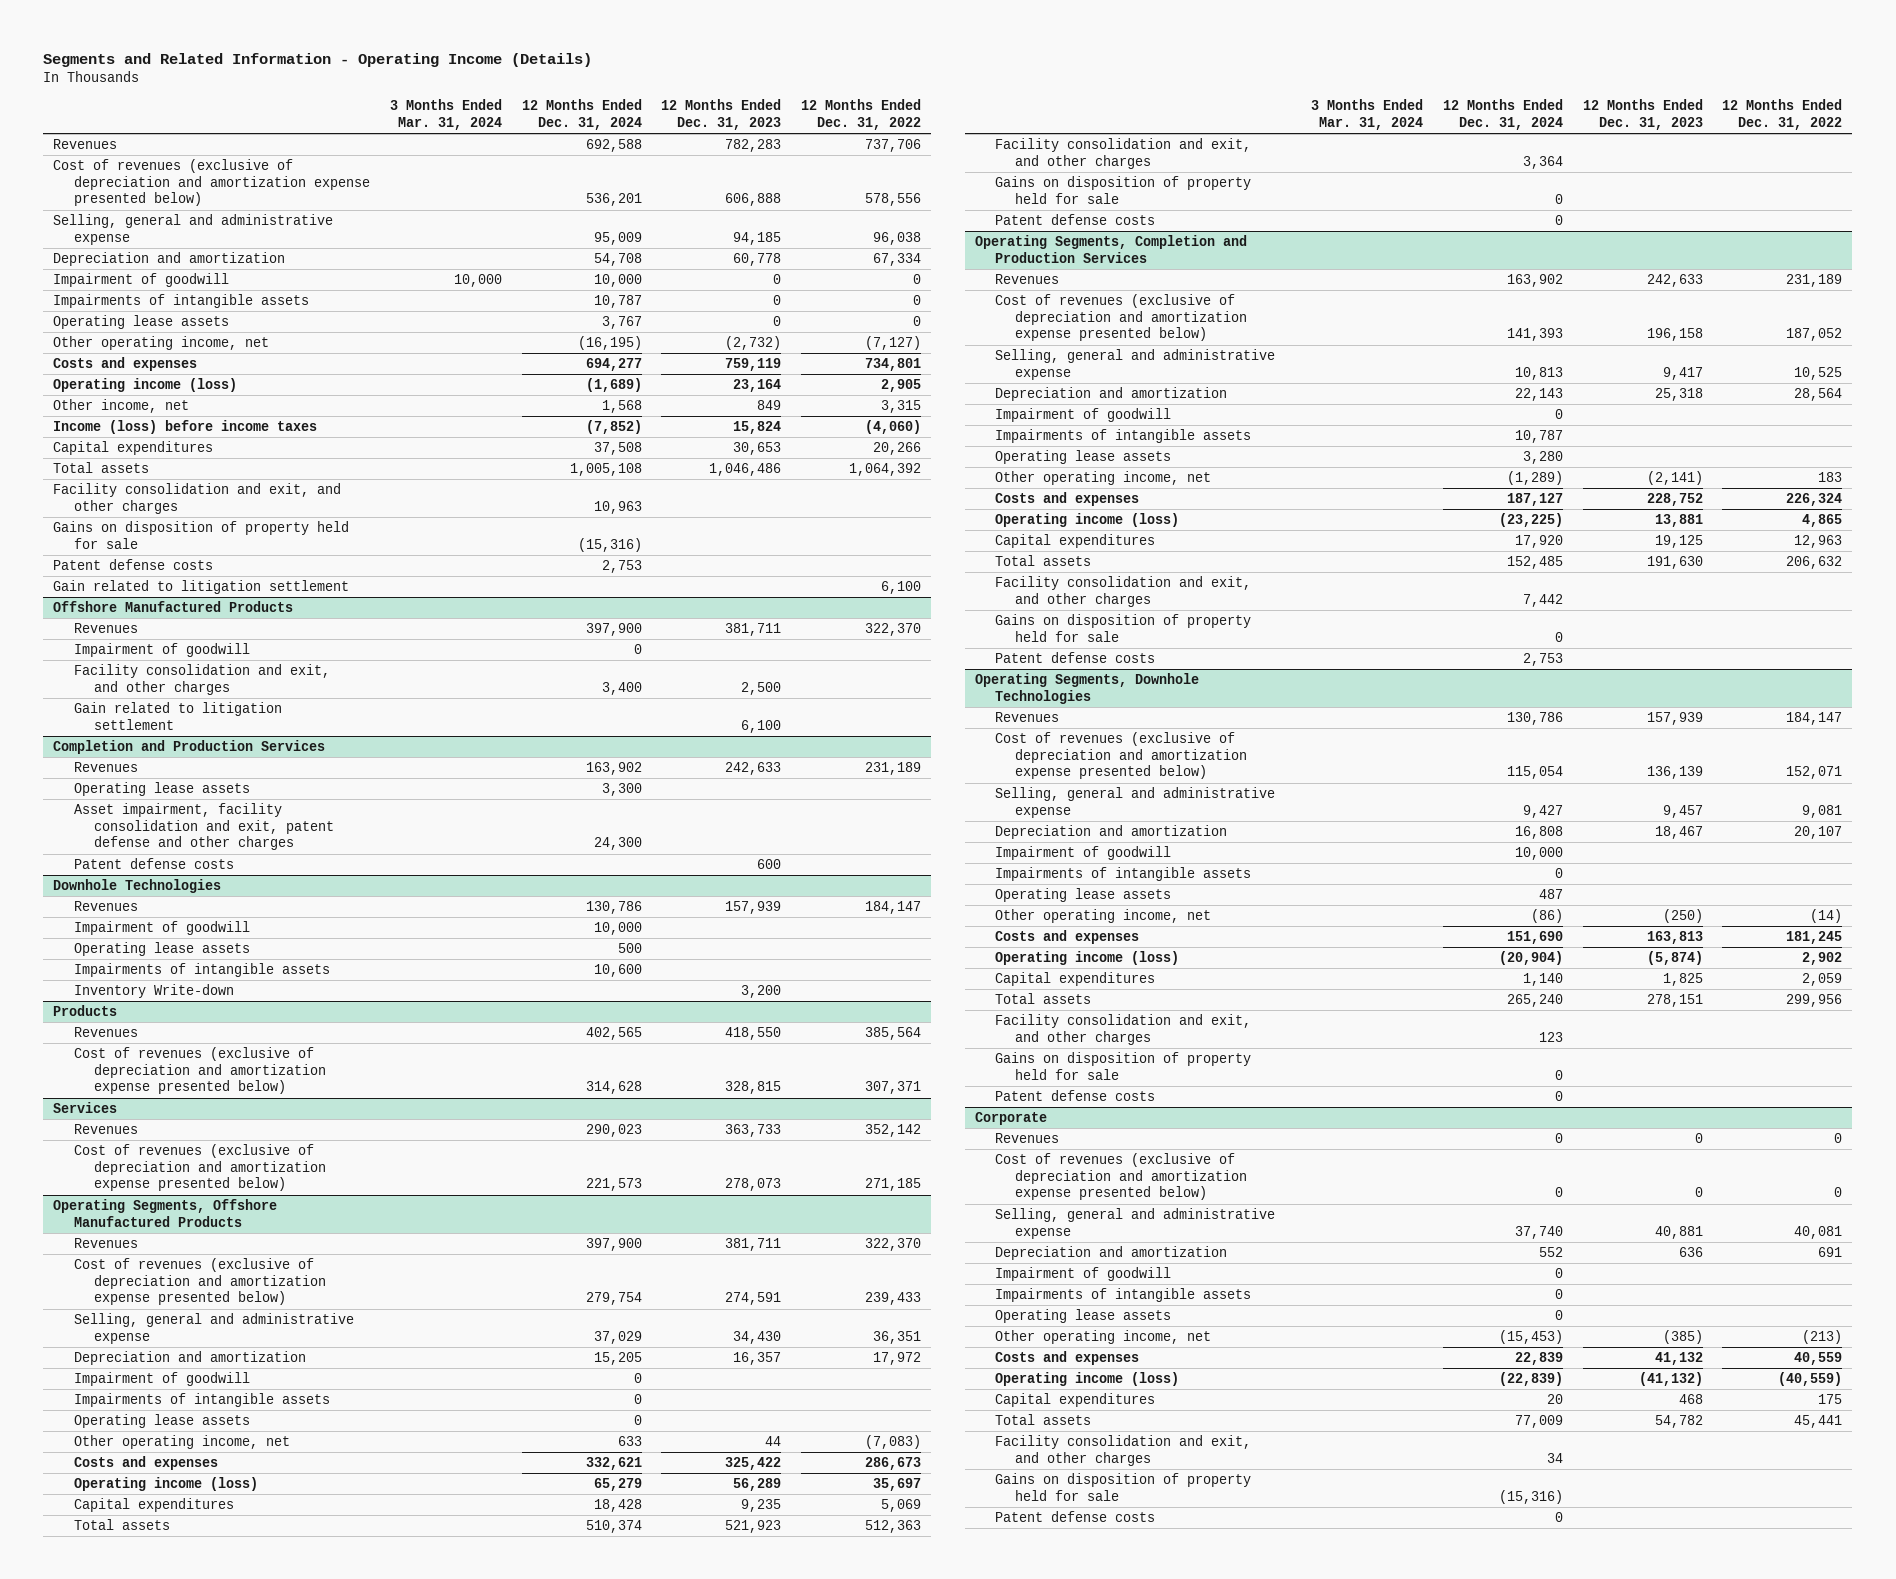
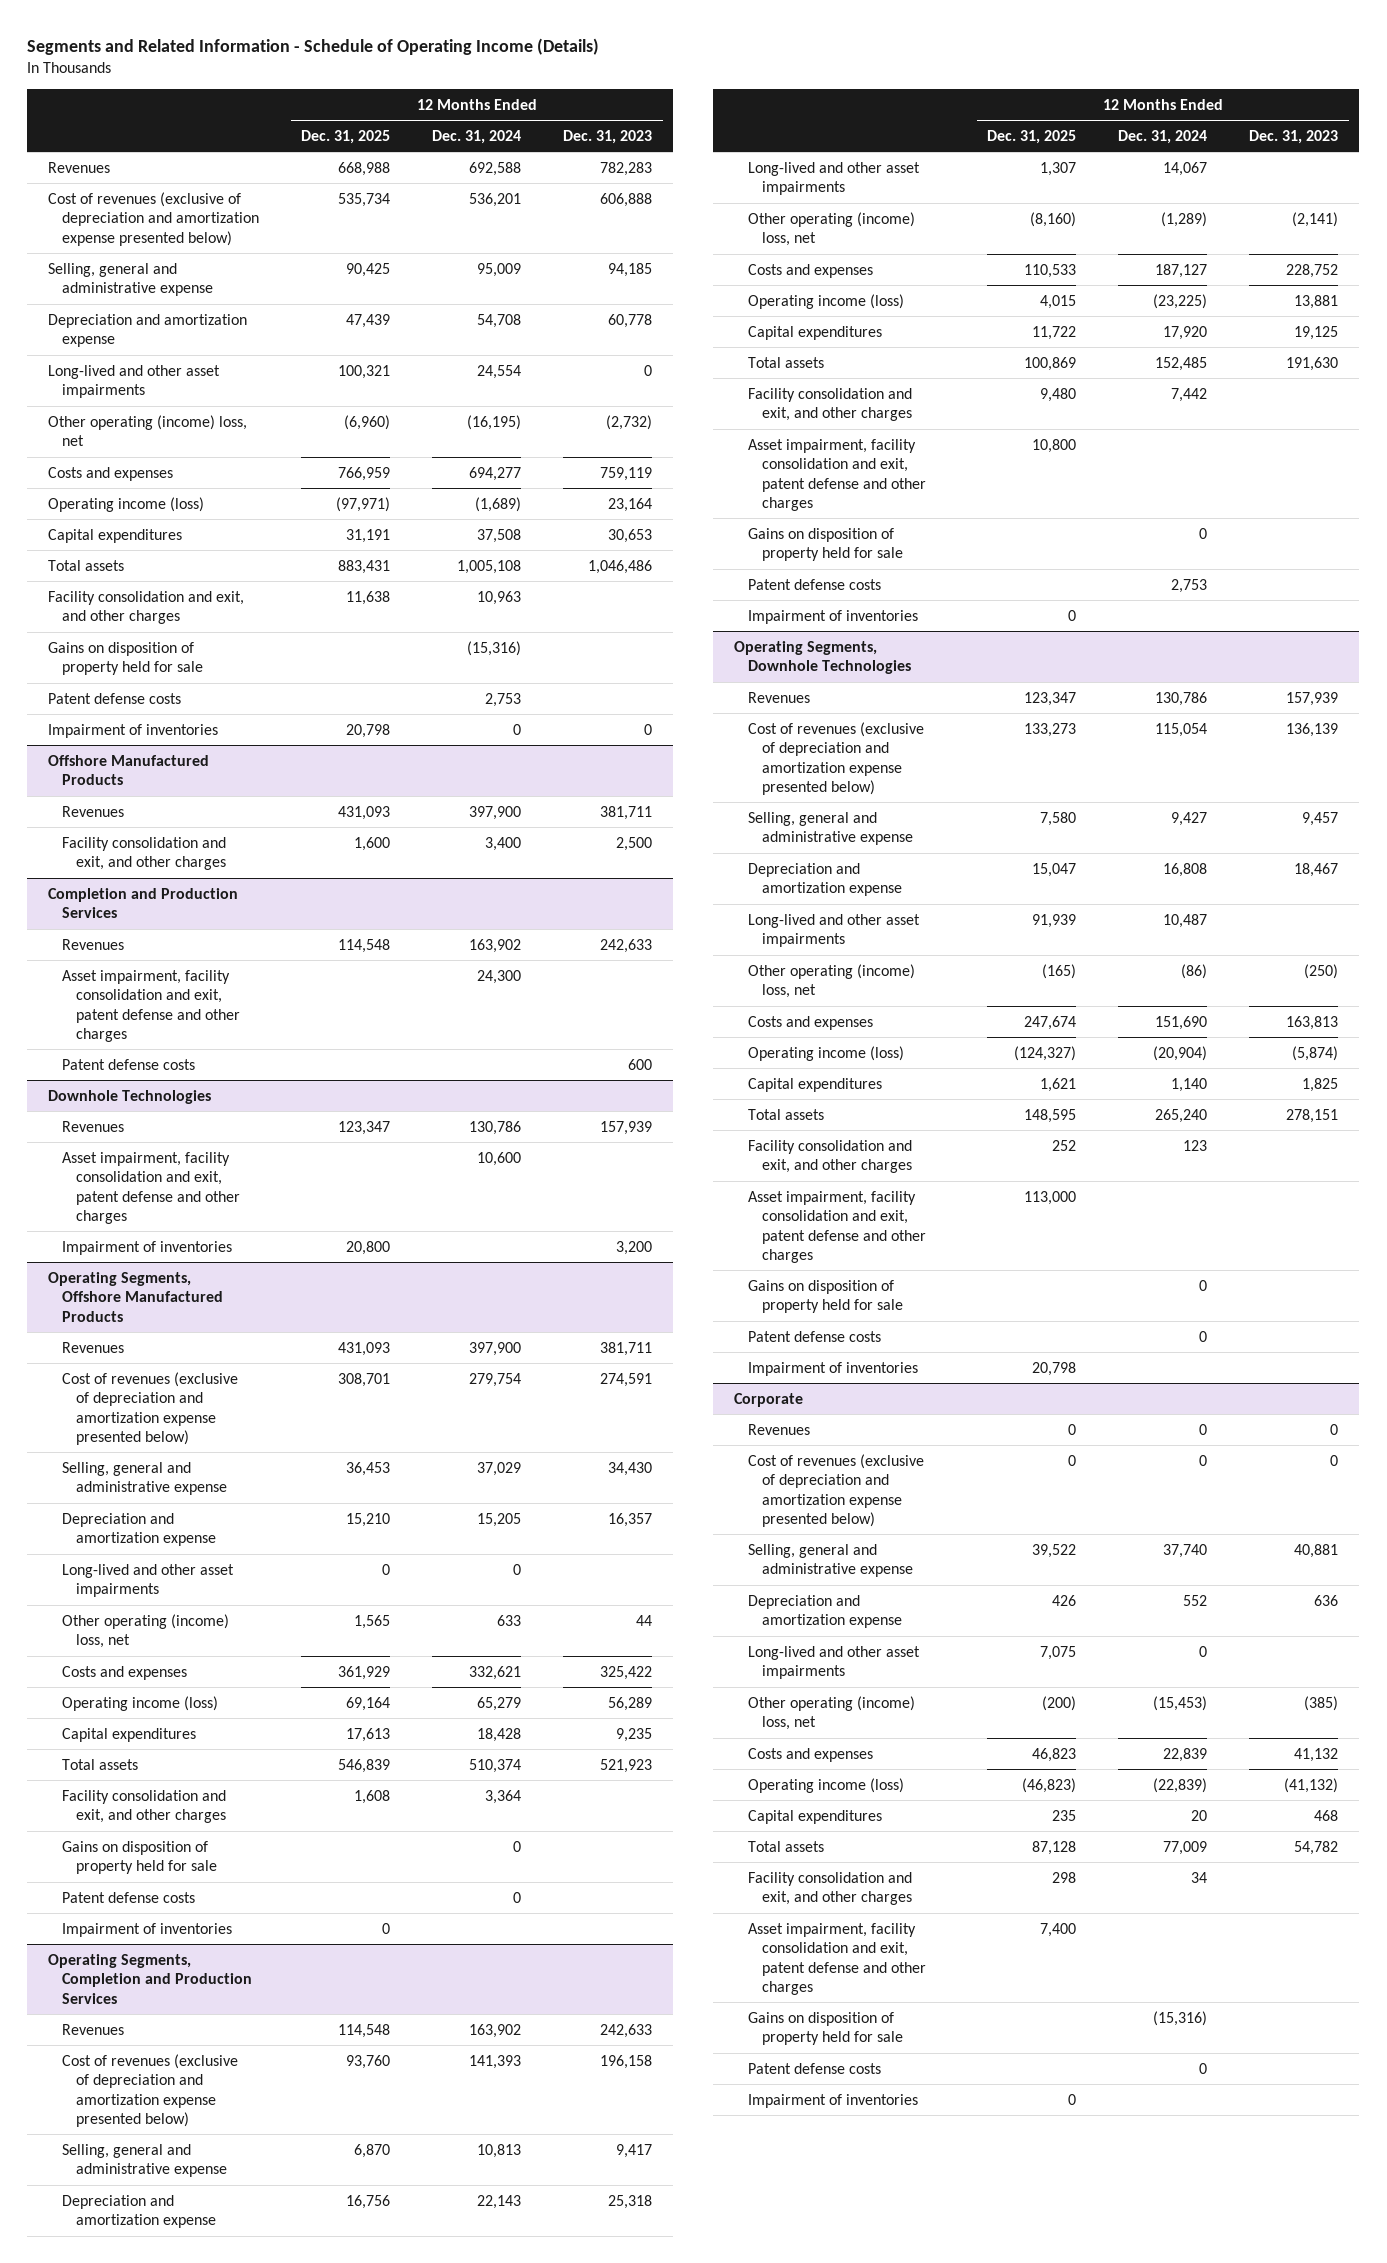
[43,53,593,68] Segments and Related Information - Operating Income (Details) -> [27,37,600,55] Segments and Related Information - Schedule of Operating Income (Details)
[389,99,502,131] 3 Months Ended Mar. 31, 2024 -> none
[801,99,922,131] 12 Months Ended Dec. 31, 2022 -> none
none -> [301,129,391,144] Dec. 31, 2025
[53,273,230,288] Impairment of goodwill -> none
[53,294,310,309] Impairments of intangible assets -> none
[53,315,230,330] Operating lease assets -> none
[53,252,286,267] Depreciation and amortization -> [48,313,248,348] Depreciation and amortization expense
none -> [48,364,221,399] Long-lived and other asset impairments
[53,336,270,351] Other operating income, net -> [48,414,248,447] Other operating (income) loss, net
[53,399,190,414] Other income, net -> none
[53,420,318,435] Income (loss) before income taxes -> none
[53,580,350,595] Gain related to litigation settlement -> none
none -> [48,723,219,738] Impairment of inventories
[73,643,250,658] Impairment of goodwill -> none
[73,702,282,730] Gain related to litigation settlement -> none
[73,782,250,797] Operating lease assets -> none
[73,921,250,936] Impairment of goodwill -> none
[73,942,250,957] Operating lease assets -> none
[73,963,330,978] Impairments of intangible assets -> none
[53,1005,118,1017] Products -> none
[73,1027,138,1038] Revenues -> none
[73,1047,327,1095] Cost of revenues (exclusive of depreciation and amortization expense presented below) -> none
[53,1102,118,1114] Services -> none
[73,1124,138,1135] Revenues -> none
[73,1144,327,1192] Cost of revenues (exclusive of depreciation and amortization expense presented below) -> none
none -> [62,1151,241,1224] Asset impairment, facility consolidation and exit, patent defense and other charges
[73,984,234,999] Inventory Write-down -> [62,1240,233,1255] Impairment of inventories
[73,1372,250,1387] Impairment of goodwill -> none
[73,1393,330,1408] Impairments of intangible assets -> none
[73,1414,250,1429] Operating lease assets -> none
[73,1351,306,1366] Depreciation and amortization -> [62,1512,217,1547] Depreciation and amortization expense
none -> [62,1563,235,1598] Long-lived and other asset impairments
[73,1435,290,1450] Other operating income, net -> [62,1613,230,1649] Other operating (income) loss, net
none -> [62,1922,233,1937] Impairment of inventories
[994,408,1171,423] Impairment of goodwill -> none
[994,429,1251,444] Impairments of intangible assets -> none
[994,450,1171,465] Operating lease assets -> none
[994,387,1227,402] Depreciation and amortization -> [62,2194,217,2229] Depreciation and amortization expense
none -> [748,161,921,196] Long-lived and other asset impairments
[994,471,1211,486] Other operating income, net -> [748,211,916,247] Other operating (income) loss, net
none -> [748,438,927,511] Asset impairment, facility consolidation and exit, patent defense and other charges
none -> [748,609,919,624] Impairment of inventories
[994,846,1171,861] Impairment of goodwill -> none
[994,867,1251,882] Impairments of intangible assets -> none
[994,888,1171,903] Operating lease assets -> none
[994,825,1227,840] Depreciation and amortization -> [748,862,903,897] Depreciation and amortization expense
none -> [748,913,921,948] Long-lived and other asset impairments
[994,909,1211,924] Other operating income, net -> [748,963,916,999] Other operating (income) loss, net
none -> [748,1190,927,1263] Asset impairment, facility consolidation and exit, patent defense and other charges
none -> [748,1361,919,1376] Impairment of inventories
[994,1267,1171,1282] Impairment of goodwill -> none
[994,1288,1251,1303] Impairments of intangible assets -> none
[994,1309,1171,1324] Operating lease assets -> none
[994,1246,1227,1261] Depreciation and amortization -> [748,1594,903,1629] Depreciation and amortization expense
none -> [748,1645,921,1680] Long-lived and other asset impairments
[994,1330,1211,1345] Other operating income, net -> [748,1695,916,1731] Other operating (income) loss, net
none -> [748,1922,927,1995] Asset impairment, facility consolidation and exit, patent defense and other charges
none -> [748,2093,919,2108] Impairment of inventories

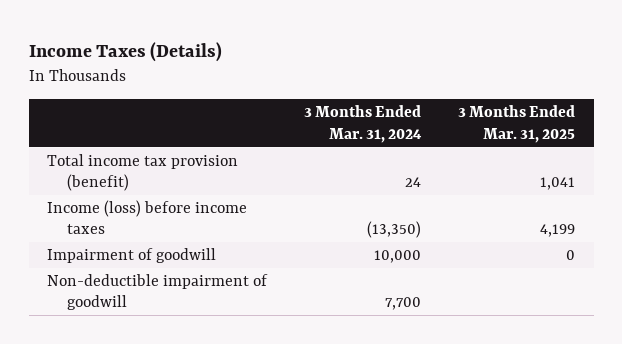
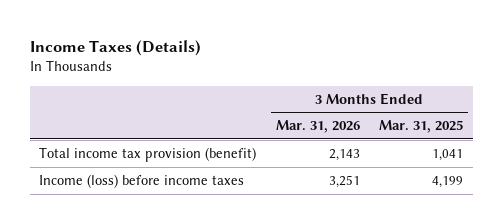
[304,105,423,143] 3 Months Ended Mar. 31, 2024 -> none
none -> [275,120,360,134] Mar. 31, 2026
[47,248,217,264] Impairment of goodwill -> none
[47,274,269,311] Non-deductible impairment of goodwill -> none

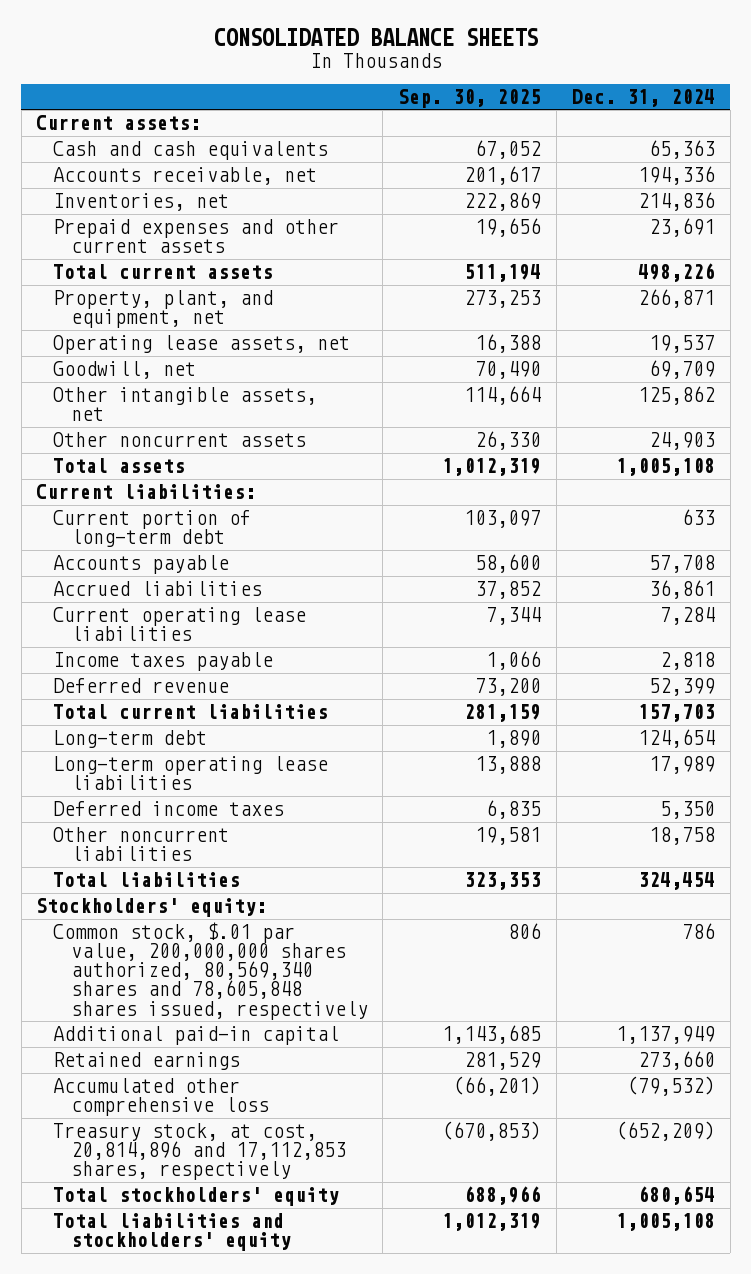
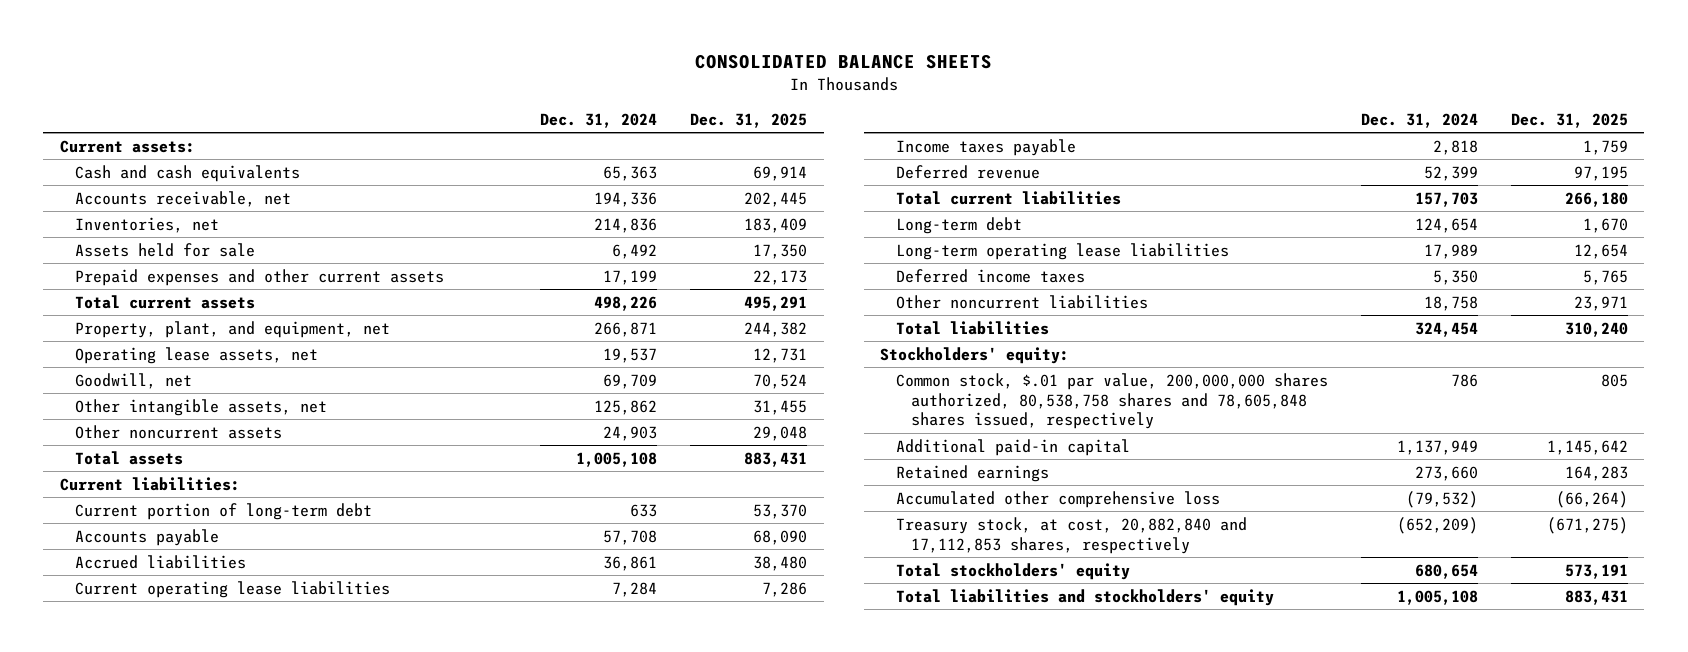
[398,88,542,108] Sep. 30, 2025 -> none
none -> [690,112,808,128] Dec. 31, 2025
none -> [75,242,256,257] Assets held for sale
[648,218,715,238] 23,691 -> [603,269,658,285] 17,199
[53,922,368,1020] Common stock, $.01 par value, 200,000,000 shares authorized, 80,569,340 shares and 78,605,848 shares issued, respectively -> [895,372,1328,430] Common stock, $.01 par value, 200,000,000 shares authorized, 80,538,758 shares and 78,605,848 shares issued, respectively
[53,1123,346,1181] Treasury stock, at cost, 20,814,896 and 17,112,853 shares, respectively -> [895,516,1247,554] Treasury stock, at cost, 20,882,840 and 17,112,853 shares, respectively

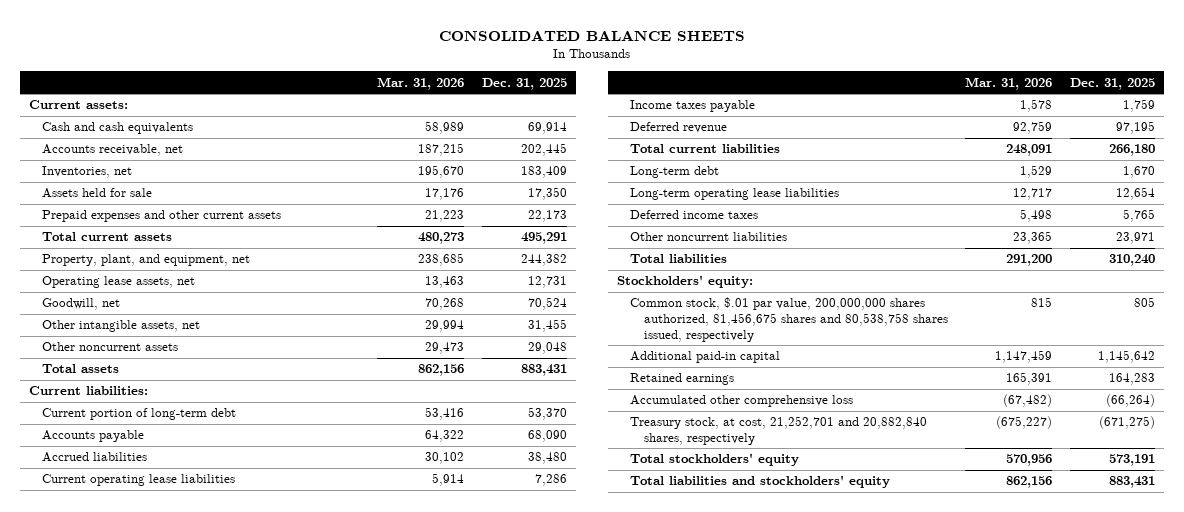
[540,112,658,128] Dec. 31, 2024 -> none
none -> [377,76,465,90] Mar. 31, 2026
[895,372,1328,430] Common stock, $.01 par value, 200,000,000 shares authorized, 80,538,758 shares and 78,605,848 shares issued, respectively -> [630,297,948,342] Common stock, $.01 par value, 200,000,000 shares authorized, 81,456,675 shares and 80,538,758 shares issued, respectively
[895,516,1247,554] Treasury stock, at cost, 20,882,840 and 17,112,853 shares, respectively -> [630,416,928,446] Treasury stock, at cost, 21,252,701 and 20,882,840 shares, respectively

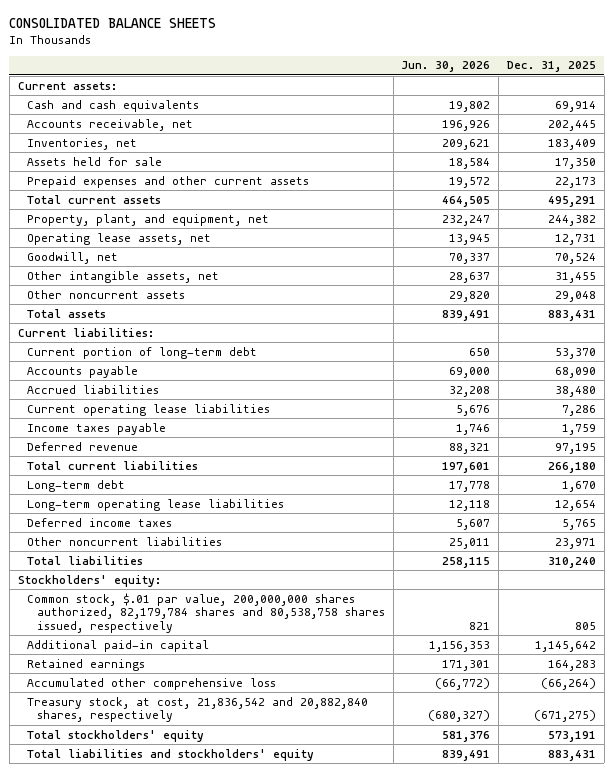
[377,76,465,90] Mar. 31, 2026 -> none
none -> [401,61,491,73] Jun. 30, 2026
[630,297,948,342] Common stock, $.01 par value, 200,000,000 shares authorized, 81,456,675 shares and 80,538,758 shares issued, respectively -> [27,592,386,633] Common stock, $.01 par value, 200,000,000 shares authorized, 82,179,784 shares and 80,538,758 shares issued, respectively
[630,416,928,446] Treasury stock, at cost, 21,252,701 and 20,882,840 shares, respectively -> [27,696,369,723] Treasury stock, at cost, 21,836,542 and 20,882,840 shares, respectively

